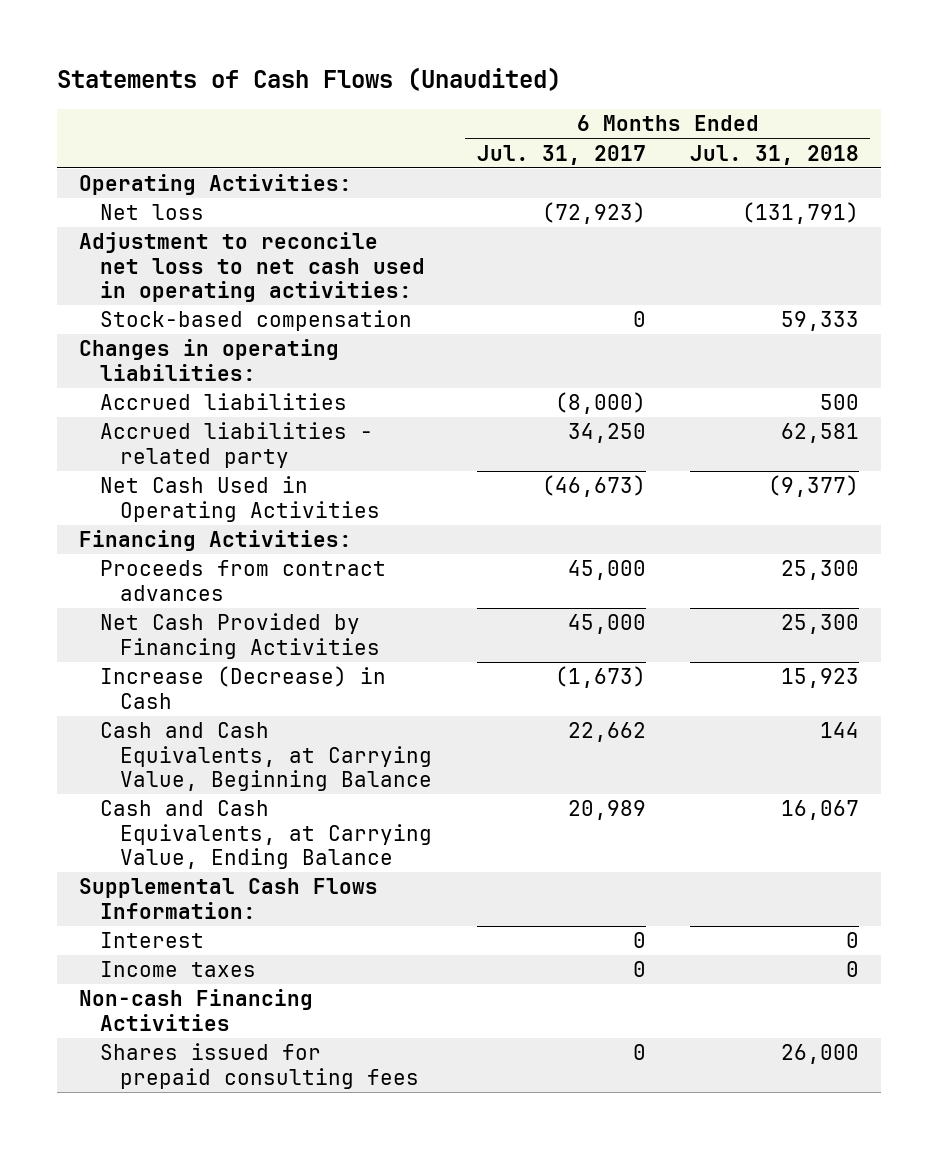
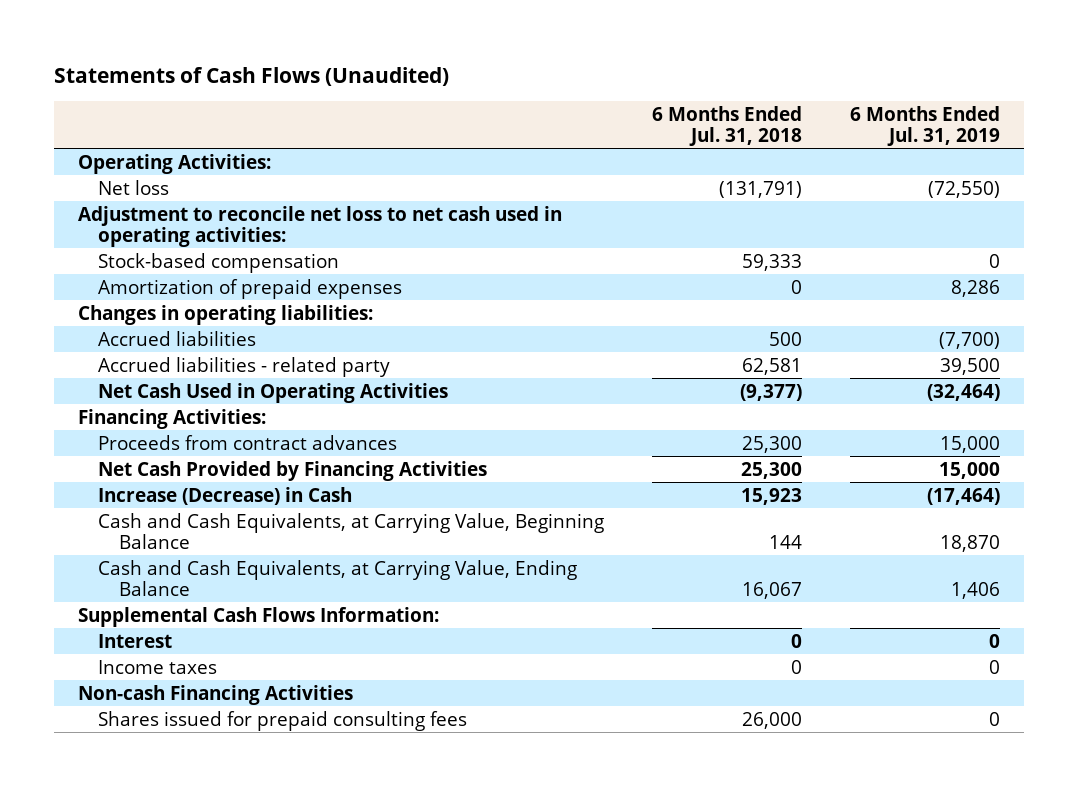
[476,144,646,165] Jul. 31, 2017 -> none
none -> [849,105,1000,146] 6 Months Ended Jul. 31, 2019
none -> [98,278,403,299] Amortization of prepaid expenses

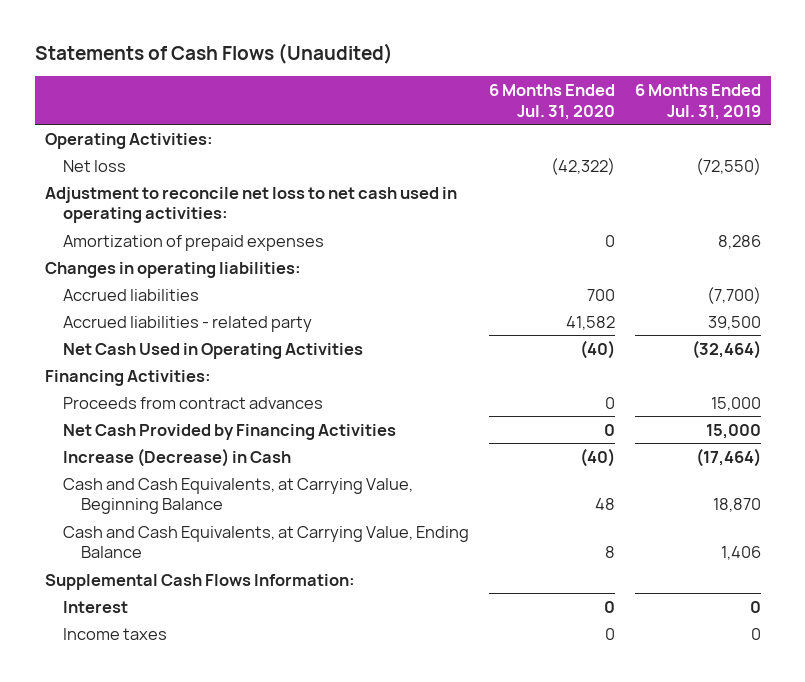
[652,105,803,146] 6 Months Ended Jul. 31, 2018 -> none
none -> [488,84,615,120] 6 Months Ended Jul. 31, 2020
[98,252,340,273] Stock-based compensation -> none
[78,684,354,705] Non-cash Financing Activities -> none
[98,710,468,731] Shares issued for prepaid consulting fees -> none

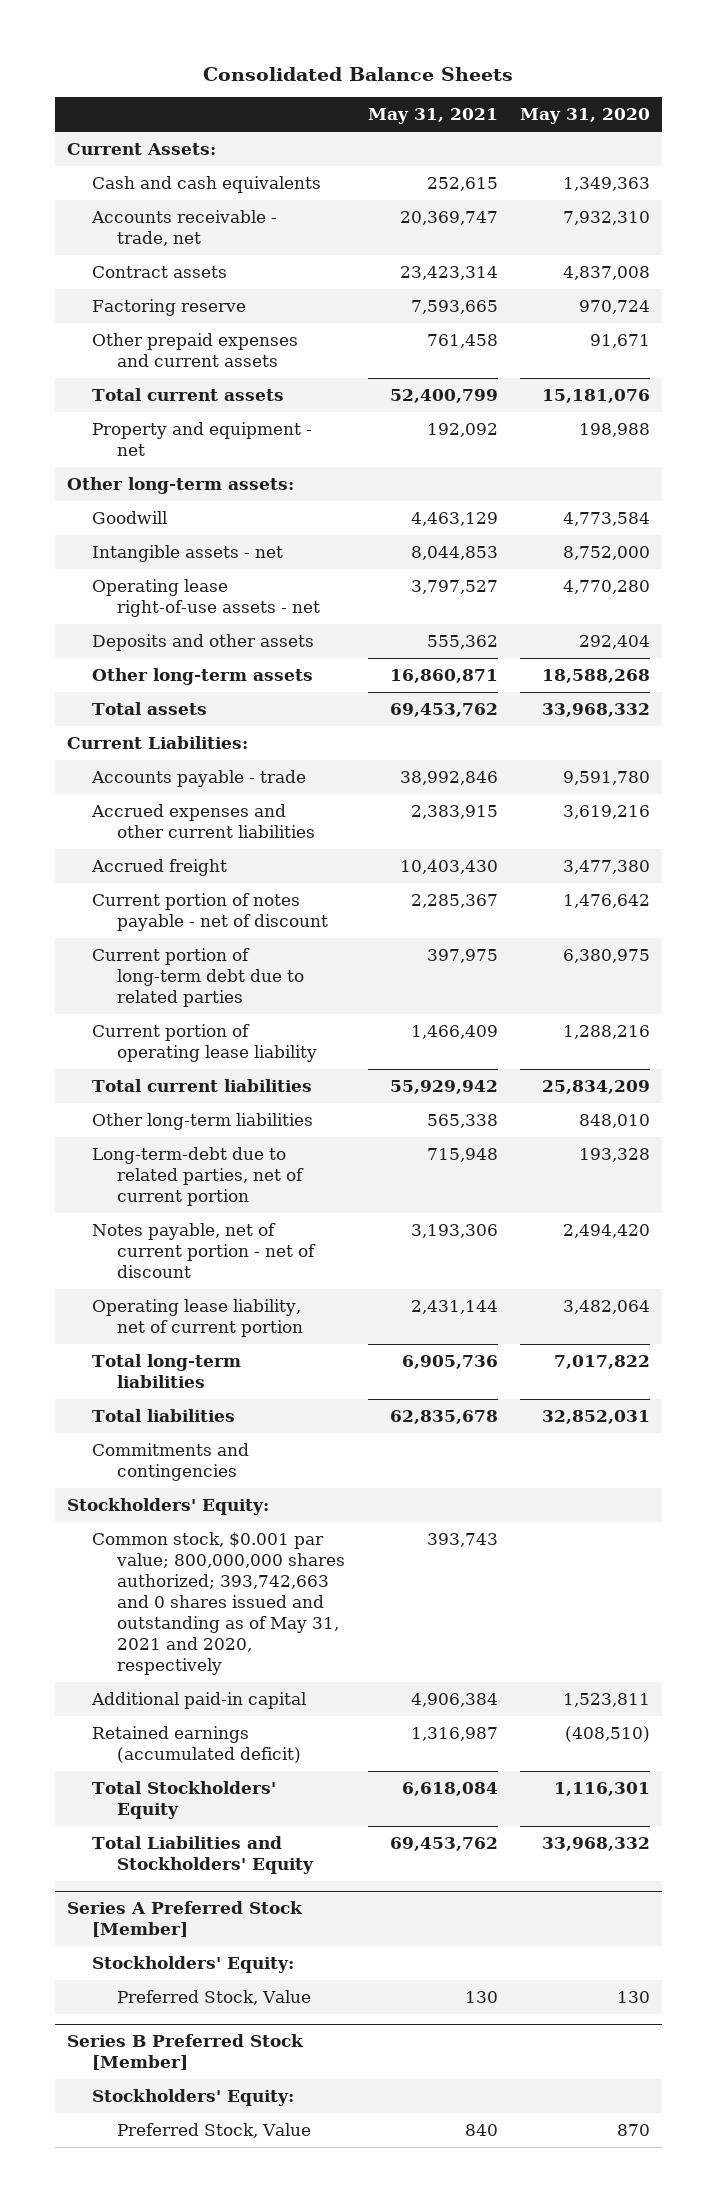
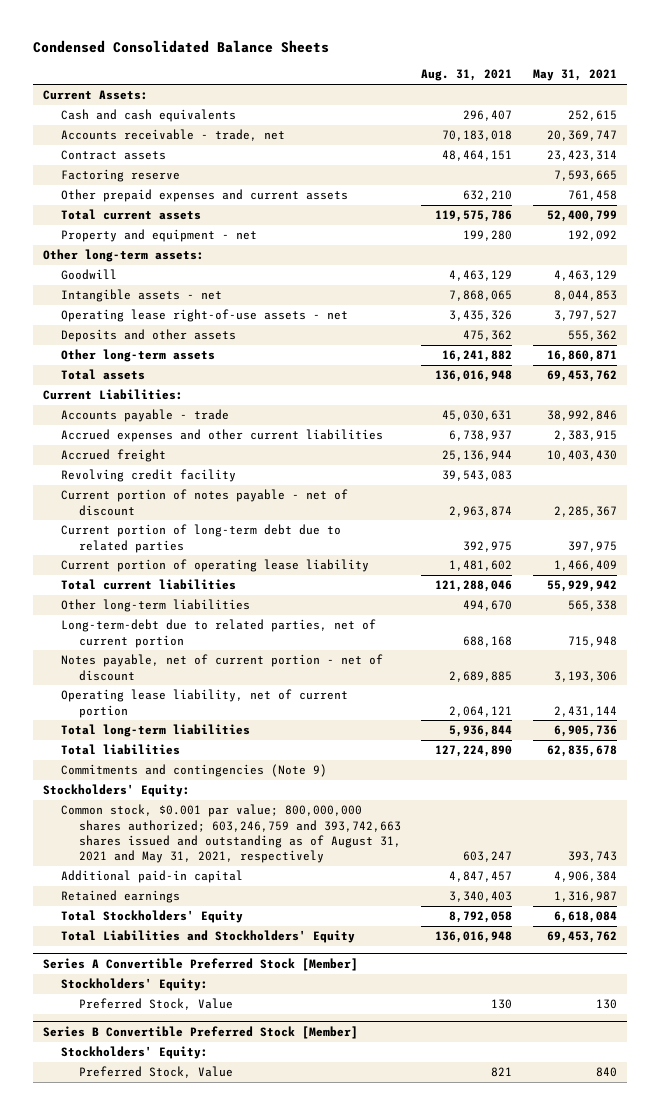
[203,66,514,81] Consolidated Balance Sheets -> [32,39,329,53] Condensed Consolidated Balance Sheets
[520,108,651,125] May 31, 2020 -> none
none -> [421,69,513,82] Aug. 31, 2021
none -> [60,469,236,483] Revolving credit facility
[92,1442,250,1481] Commitments and contingencies -> [60,764,327,778] Commitments and contingencies (Note 9)
[92,1531,346,1675] Common stock, $0.001 par value; 800,000,000 shares authorized; 393,742,663 and 0 shares issued and outstanding as of May 31, 2021 and 2020, respectively -> [60,804,401,864] Common stock, $0.001 par value; 800,000,000 shares authorized; 603,246,759 and 393,742,663 shares issued and outstanding as of August 31, 2021 and May 31, 2021, respectively
[92,1725,302,1763] Retained earnings (accumulated deficit) -> [60,890,180,904] Retained earnings
[66,1901,303,1938] Series A Preferred Stock [Member] -> [43,957,359,971] Series A Convertible Preferred Stock [Member]
[66,2034,304,2071] Series B Preferred Stock [Member] -> [43,1025,359,1039] Series B Convertible Preferred Stock [Member]

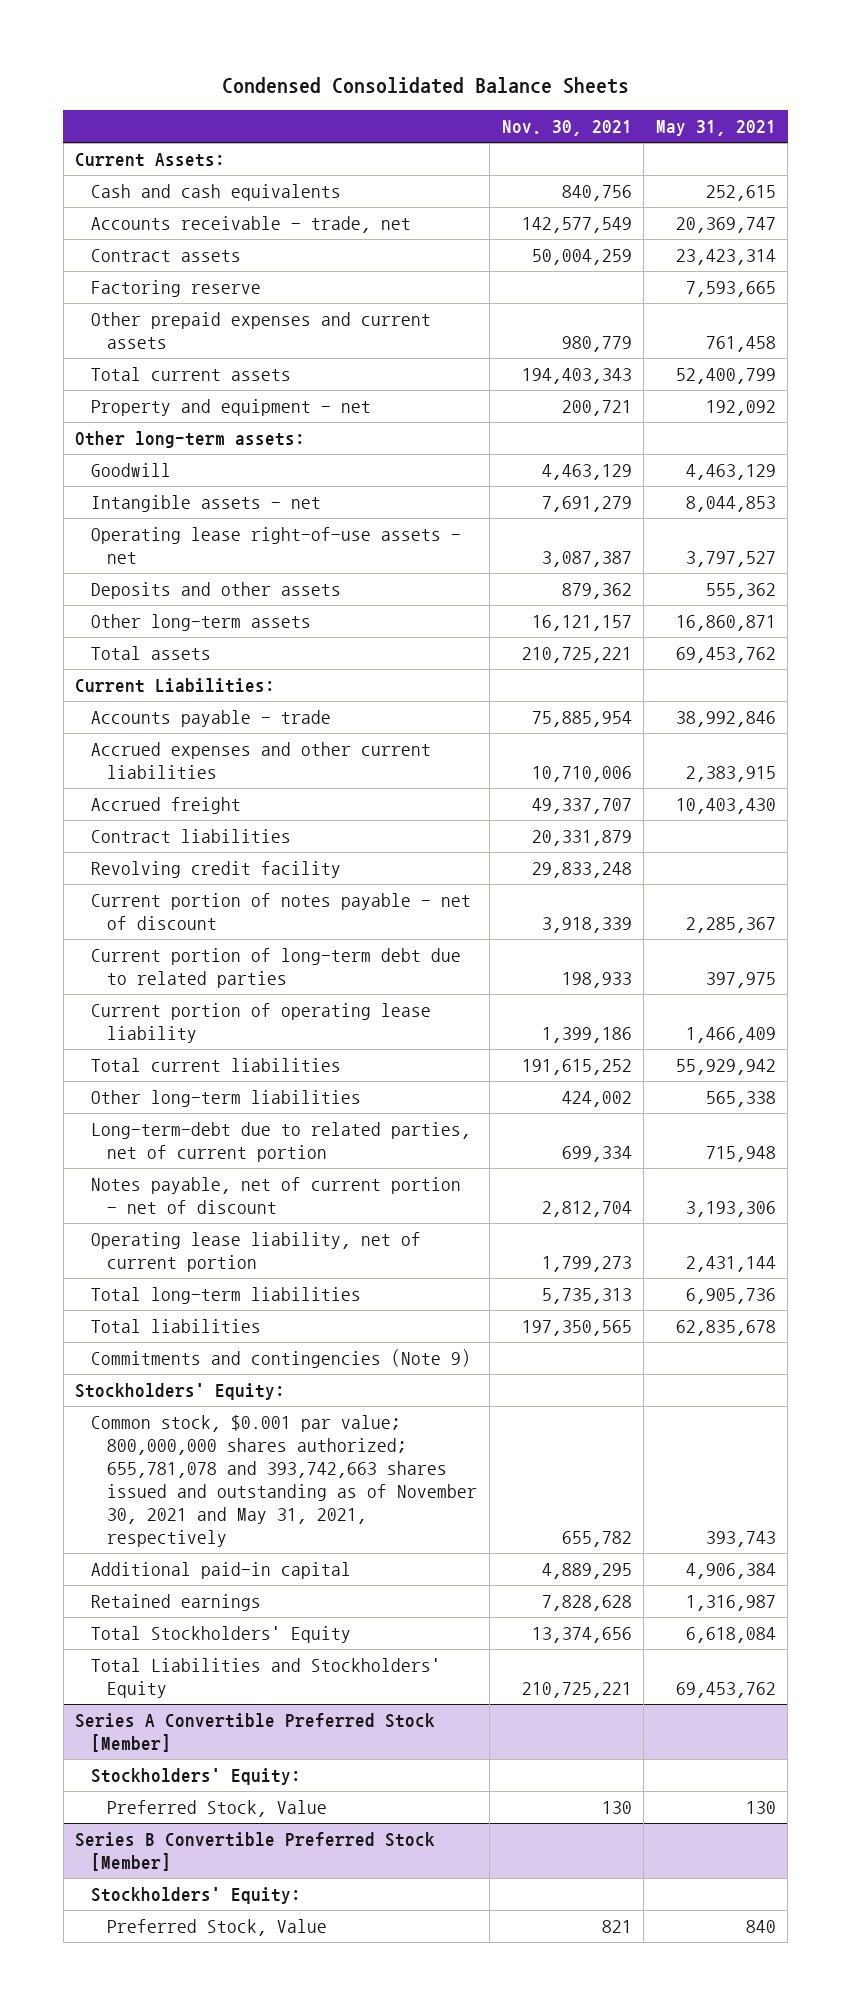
[421,69,513,82] Aug. 31, 2021 -> none
none -> [501,120,632,137] Nov. 30, 2021
none -> [91,828,292,843] Contract liabilities
[60,804,401,864] Common stock, $0.001 par value; 800,000,000 shares authorized; 603,246,759 and 393,742,663 shares issued and outstanding as of August 31, 2021 and May 31, 2021, respectively -> [91,1414,478,1547] Common stock, $0.001 par value; 800,000,000 shares authorized; 655,781,078 and 393,742,663 shares issued and outstanding as of November 30, 2021 and May 31, 2021, respectively

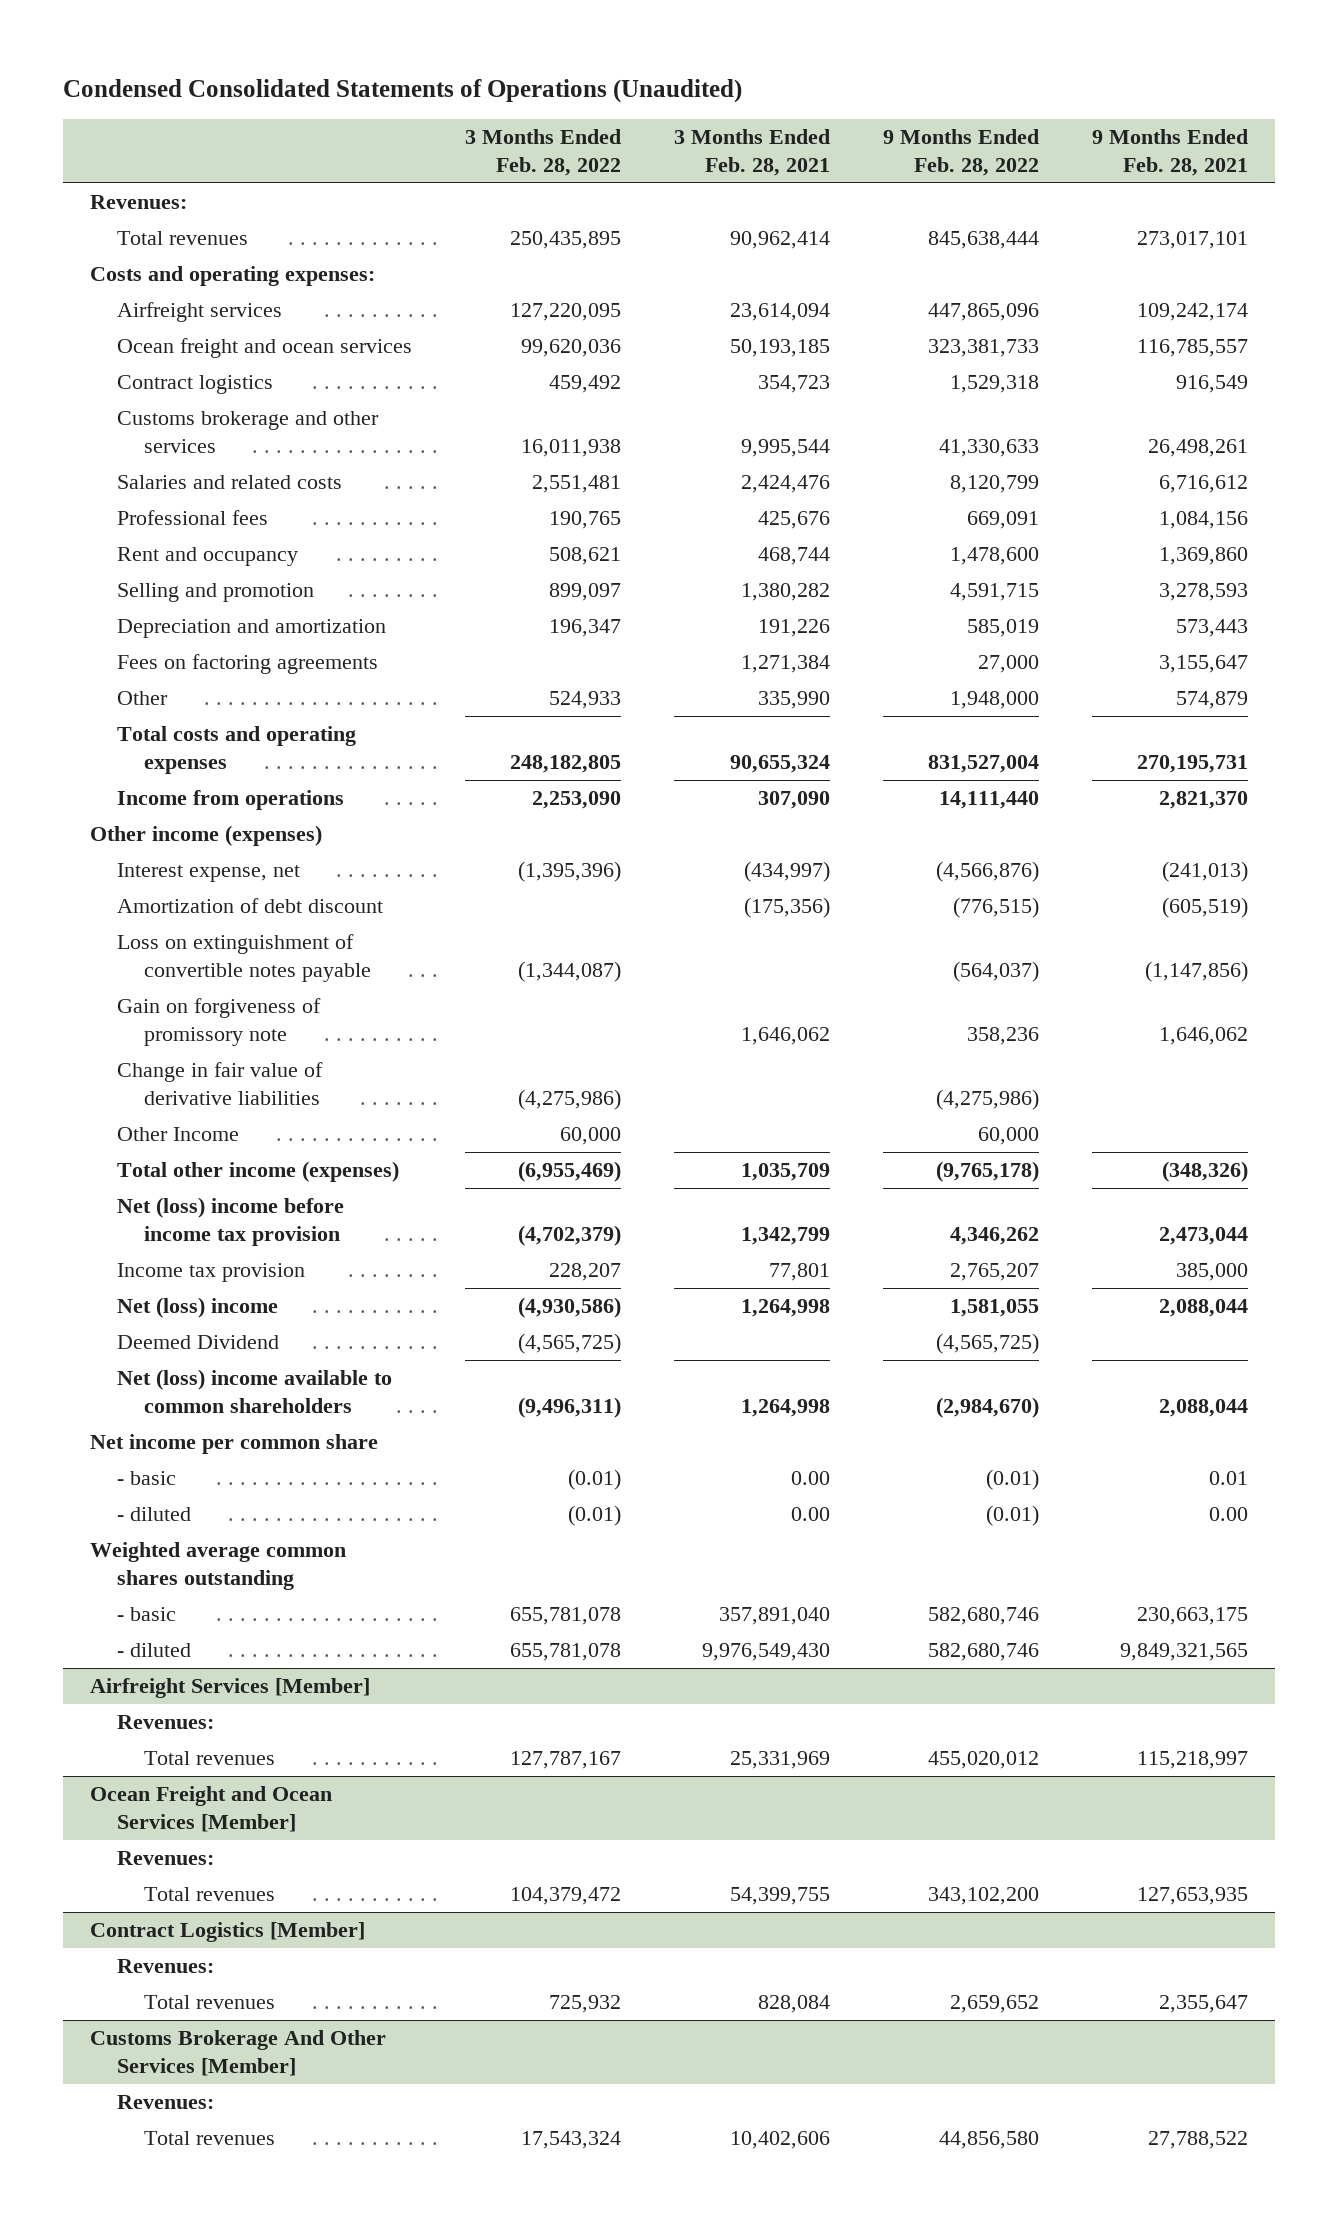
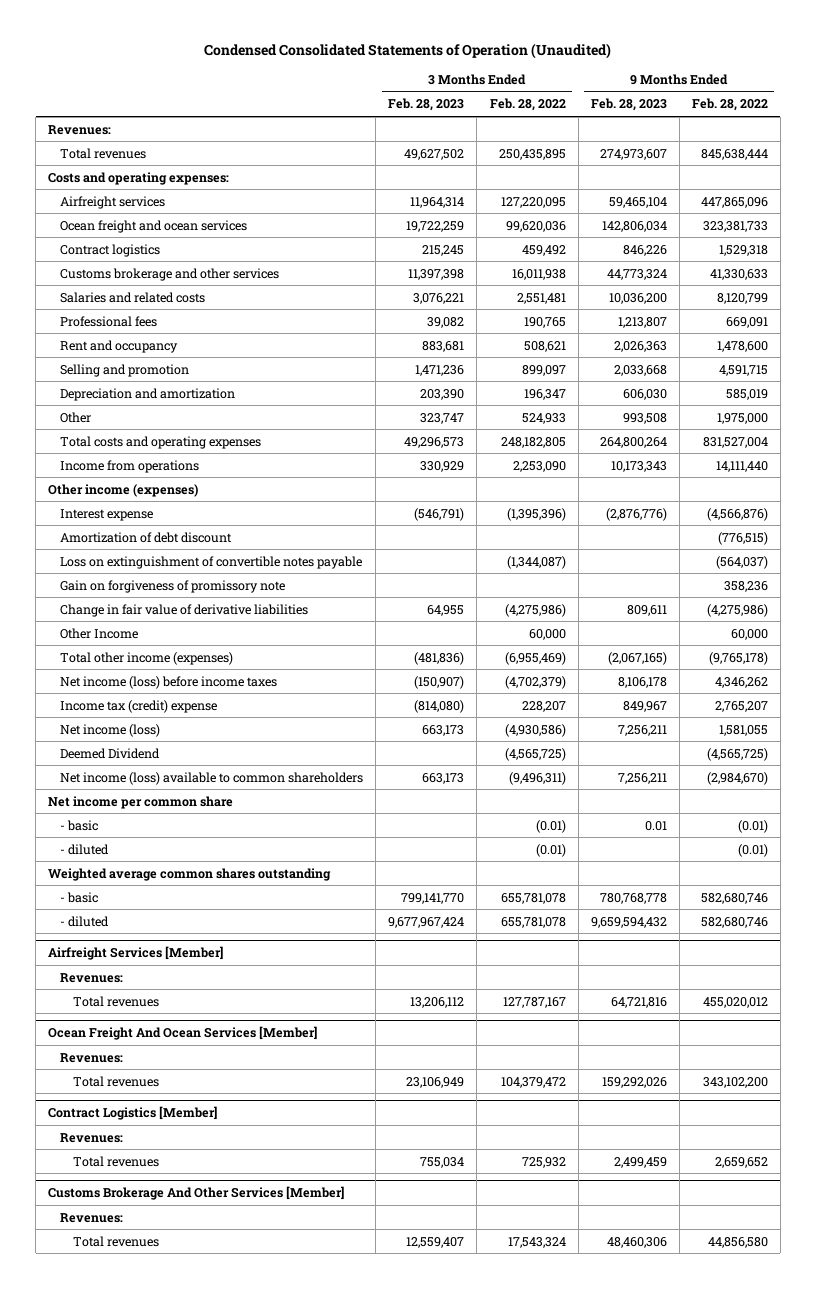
[63,79,743,104] Condensed Consolidated Statements of Operations (Unaudited) -> [203,42,611,59] Condensed Consolidated Statements of Operation (Unaudited)
[674,129,831,176] 3 Months Ended Feb. 28, 2021 -> none
[1092,129,1249,176] 9 Months Ended Feb. 28, 2021 -> none
none -> [388,98,465,112] Feb. 28, 2023
none -> [590,98,667,112] Feb. 28, 2023
[116,654,378,675] Fees on factoring agreements -> none
[950,691,1040,710] 1,948,000 -> [716,412,768,424] 1,975,000
[116,863,300,883] Interest expense, net -> [60,508,154,521] Interest expense
[116,1197,344,1246] Net (loss) income before income tax provision -> [60,675,278,689] Net income (loss) before income taxes
[116,1263,305,1283] Income tax provision -> [60,699,218,713] Income tax (credit) expense
[116,1297,278,1319] Net (loss) income -> [60,723,161,737] Net income (loss)
[116,1369,392,1413] Net (loss) income available to common shareholders -> [60,771,364,785] Net income (loss) available to common shareholders
[89,1786,332,1832] Ocean Freight and Ocean Services [Member] -> [48,1026,318,1041] Ocean Freight And Ocean Services [Member]

